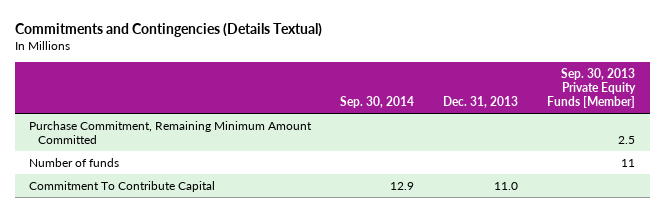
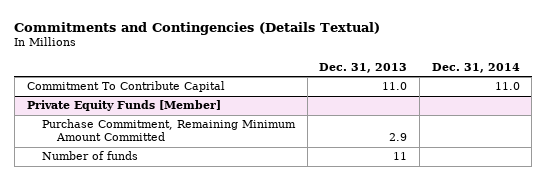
[340,96,415,109] Sep. 30, 2014 -> none
[547,68,637,109] Sep. 30, 2013 Private Equity Funds [Member] -> none
none -> [431,62,520,73] Dec. 31, 2014
[29,121,313,145] Purchase Commitment, Remaining Minimum Amount Committed -> none
[29,158,120,168] Number of funds -> none
none -> [26,100,221,112] Private Equity Funds [Member]
none -> [41,119,296,142] Purchase Commitment, Remaining Minimum Amount Committed
none -> [41,151,138,161] Number of funds

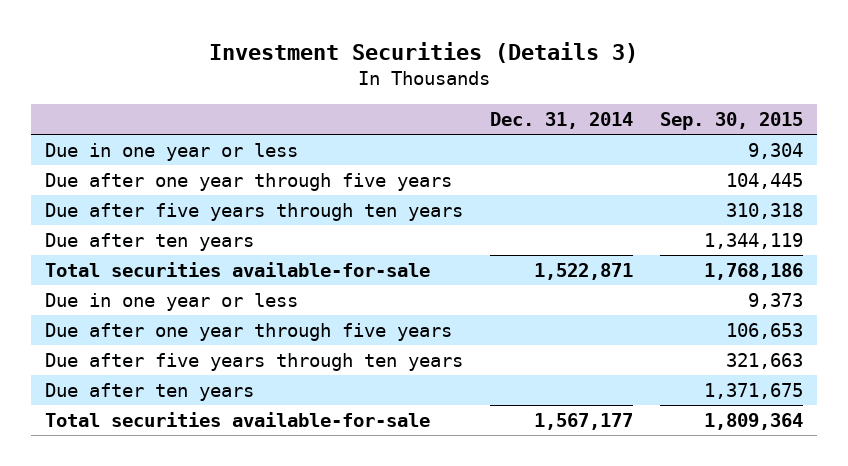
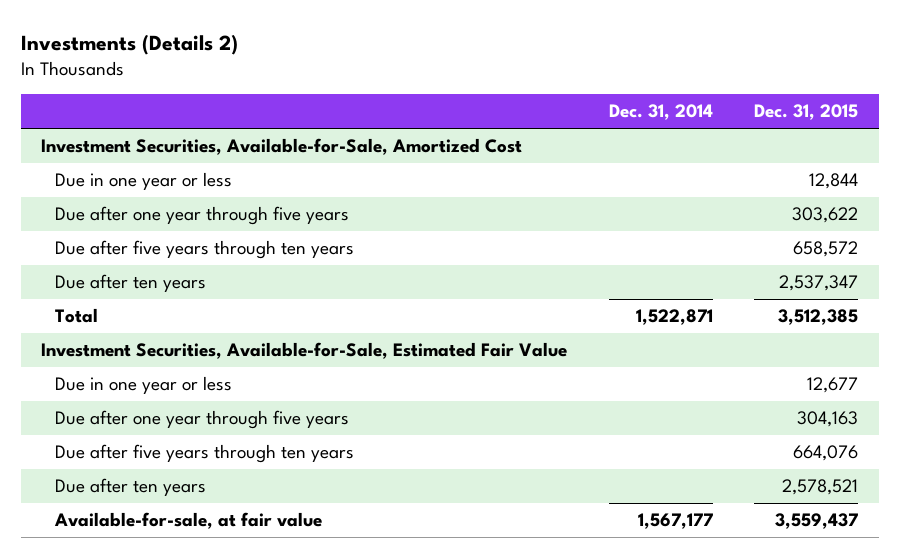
[209,42,639,64] Investment Securities (Details 3) -> [20,33,238,55] Investments (Details 2)
[660,111,804,130] Sep. 30, 2015 -> none
none -> [754,104,859,121] Dec. 31, 2015
none -> [41,138,523,156] Investment Securities, Available-for-Sale, Amortized Cost
[44,261,430,277] Total securities available-for-sale -> [54,308,98,324] Total
none -> [41,342,568,360] Investment Securities, Available-for-Sale, Estimated Fair Value
[44,411,430,427] Total securities available-for-sale -> [53,512,322,530] Available-for-sale, at fair value

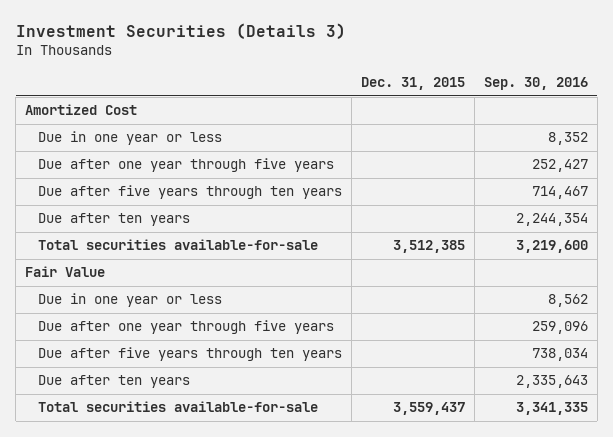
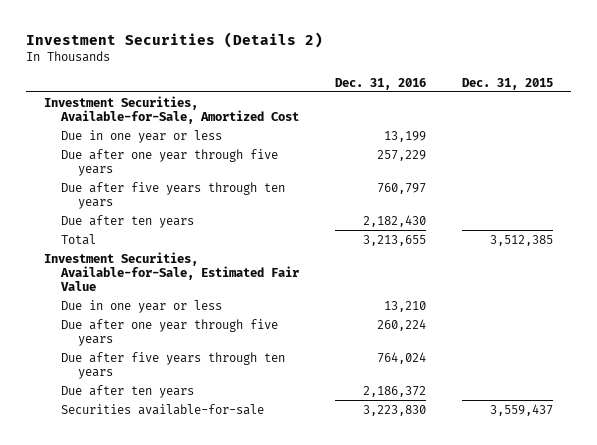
[15,22,346,39] Investment Securities (Details 3) -> [25,31,323,48] Investment Securities (Details 2)
[483,77,588,91] Sep. 30, 2016 -> none
none -> [334,77,426,90] Dec. 31, 2016
[25,104,138,116] Amortized Cost -> none
none -> [43,95,299,124] Investment Securities, Available-for-Sale, Amortized Cost
[25,266,106,278] Fair Value -> none
[38,239,319,251] Total securities available-for-sale -> [60,233,96,245] Total
none -> [43,251,299,292] Investment Securities, Available-for-Sale, Estimated Fair Value
[38,401,319,413] Total securities available-for-sale -> [60,403,264,415] Securities available-for-sale

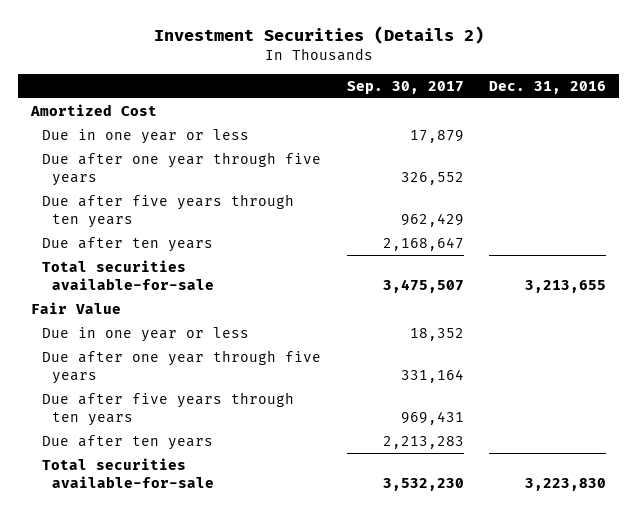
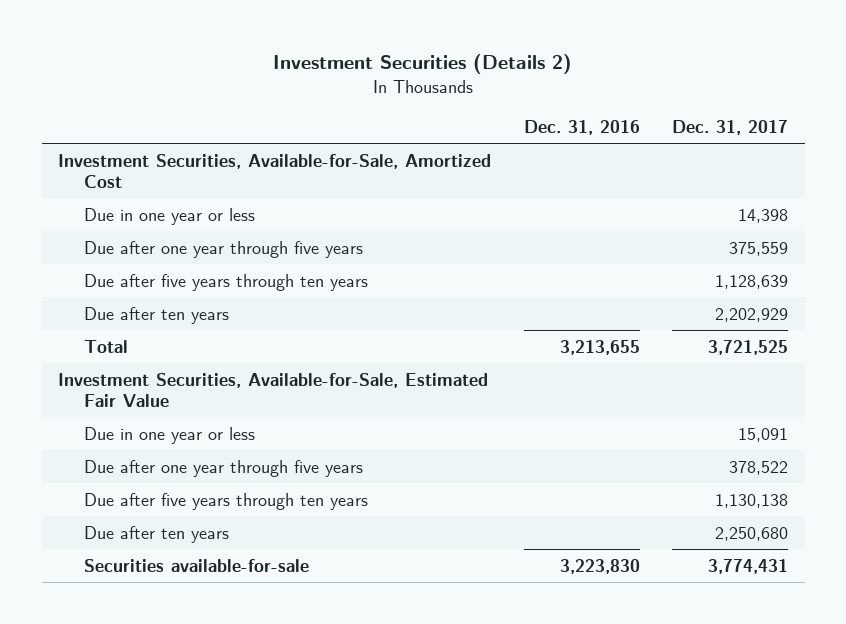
[346,80,464,94] Sep. 30, 2017 -> none
none -> [672,119,789,135] Dec. 31, 2017
[30,103,158,116] Amortized Cost -> none
none -> [57,153,491,188] Investment Securities, Available-for-Sale, Amortized Cost
[31,301,122,314] Fair Value -> none
[41,259,215,290] Total securities available-for-sale -> [83,339,128,353] Total
none -> [57,372,488,407] Investment Securities, Available-for-Sale, Estimated Fair Value
[41,457,215,488] Total securities available-for-sale -> [83,558,309,572] Securities available-for-sale

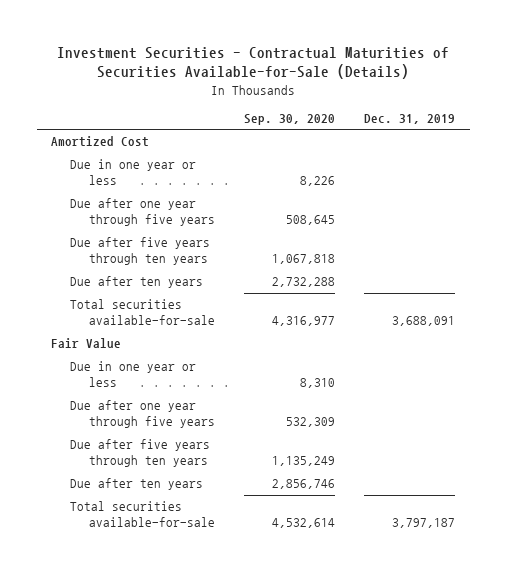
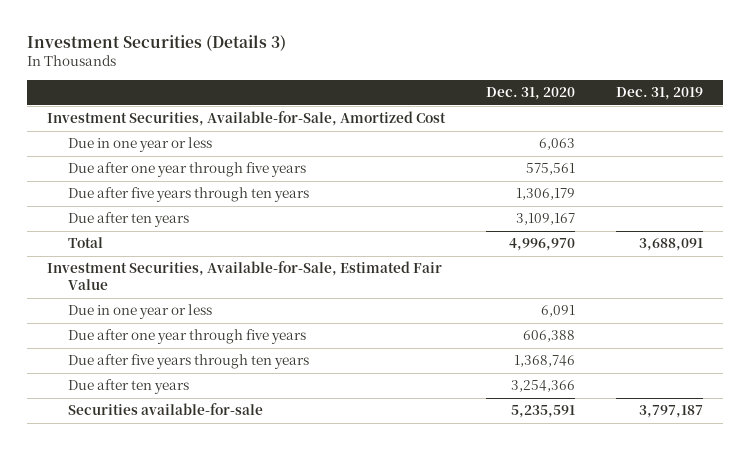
[57,46,450,80] Investment Securities - Contractual Maturities of Securities Available-for-Sale (Details) -> [26,34,286,51] Investment Securities (Details 3)
[244,113,336,125] Sep. 30, 2020 -> none
none -> [485,87,575,101] Dec. 31, 2020
[51,136,150,148] Amortized Cost -> [46,111,446,127] Investment Securities, Available-for-Sale, Amortized Cost
[51,338,122,349] Fair Value -> none
[70,299,216,326] Total securities available-for-sale -> [67,237,103,249] Total
none -> [46,261,442,291] Investment Securities, Available-for-Sale, Estimated Fair Value
[70,501,216,528] Total securities available-for-sale -> [67,403,263,416] Securities available-for-sale

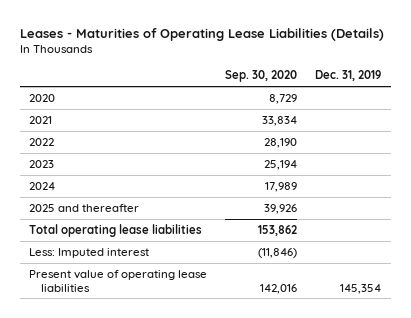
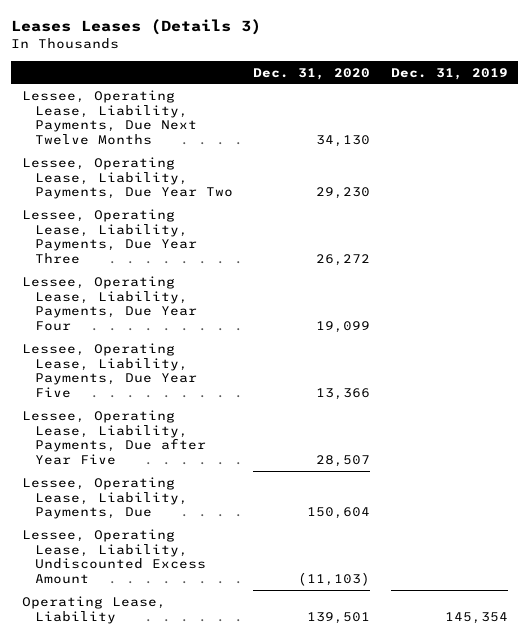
[20,27,385,41] Leases - Maturities of Operating Lease Liabilities (Details) -> [11,19,262,36] Leases Leases (Details 3)
[225,70,298,83] Sep. 30, 2020 -> none
none -> [253,67,371,80] Dec. 31, 2020
[29,93,56,102] 2020 -> [21,89,198,146] Lessee, Operating Lease, Liability, Payments, Due Next Twelve Months
[29,115,53,124] 2021 -> [21,156,234,200] Lessee, Operating Lease, Liability, Payments, Due Year Two
[29,137,55,146] 2022 -> [21,208,198,265] Lessee, Operating Lease, Liability, Payments, Due Year Three
[29,159,55,168] 2023 -> [21,275,198,332] Lessee, Operating Lease, Liability, Payments, Due Year Four
[29,181,56,190] 2024 -> [21,342,198,399] Lessee, Operating Lease, Liability, Payments, Due Year Five
[29,203,140,212] 2025 and thereafter -> [21,409,207,466] Lessee, Operating Lease, Liability, Payments, Due after Year Five
[29,223,203,237] Total operating lease liabilities -> [21,476,189,520] Lessee, Operating Lease, Liability, Payments, Due
[29,247,150,258] Less: Imputed interest -> [21,528,207,585] Lessee, Operating Lease, Liability, Undiscounted Excess Amount
[29,269,208,292] Present value of operating lease liabilities -> [21,595,166,624] Operating Lease, Liability

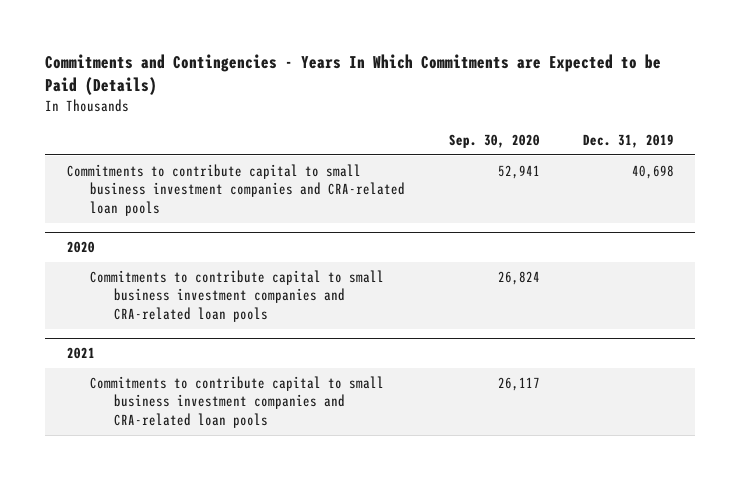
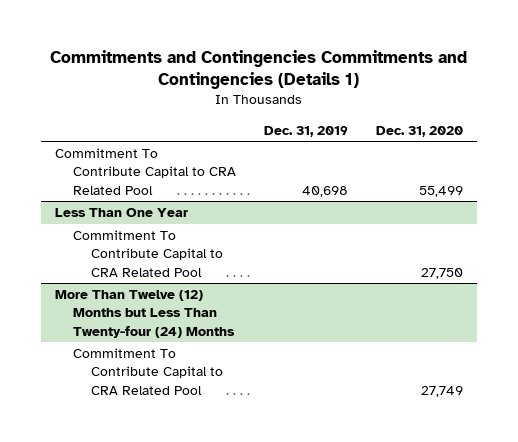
[45,54,662,95] Commitments and Contingencies - Years In Which Commitments are Expected to be Paid (Details) -> [50,50,468,90] Commitments and Contingencies Commitments and Contingencies (Details 1)
[448,134,540,149] Sep. 30, 2020 -> none
none -> [375,125,463,137] Dec. 31, 2020
[67,163,406,217] Commitments to contribute capital to small business investment companies and CRA-related loan pools -> [55,148,236,195] Commitment To Contribute Capital to CRA Related Pool
[67,241,96,254] 2020 -> [55,208,189,218] Less Than One Year
[90,269,385,323] Commitments to contribute capital to small business investment companies and CRA-related loan pools -> [72,230,223,277] Commitment To Contribute Capital to CRA Related Pool
[67,347,96,360] 2021 -> [55,290,235,338] More Than Twelve (12) Months but Less Than Twenty-four (24) Months
[90,375,385,429] Commitments to contribute capital to small business investment companies and CRA-related loan pools -> [72,348,223,395] Commitment To Contribute Capital to CRA Related Pool

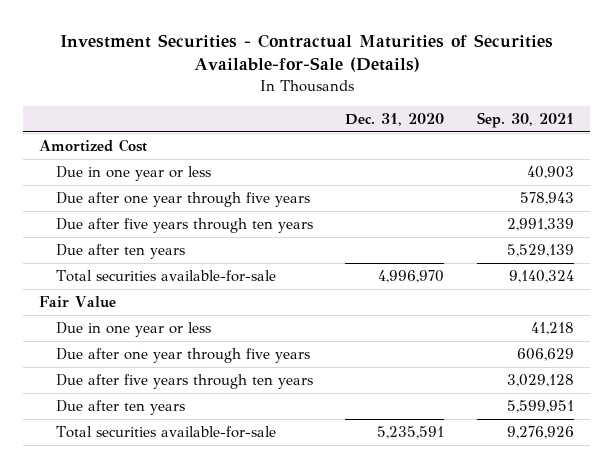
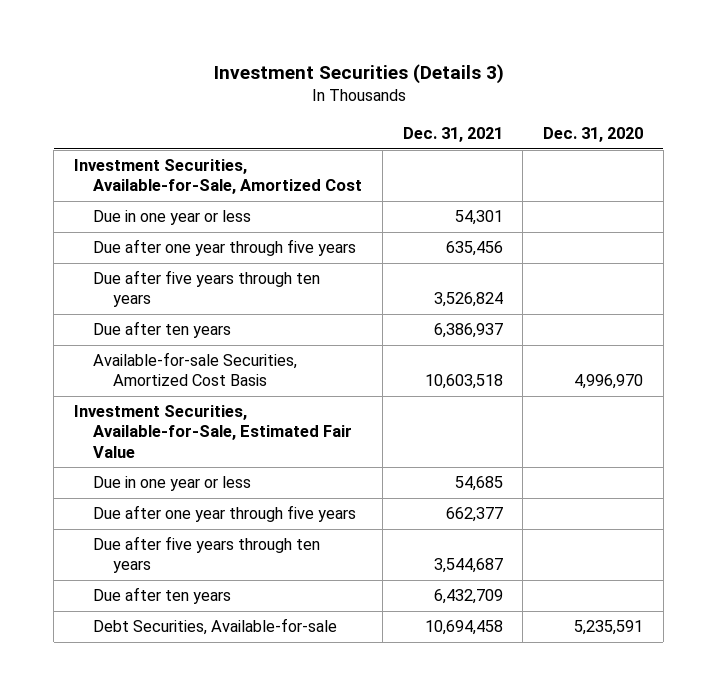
[59,33,553,73] Investment Securities - Contractual Maturities of Securities Available-for-Sale (Details) -> [213,64,504,85] Investment Securities (Details 3)
[476,112,574,129] Sep. 30, 2021 -> none
none -> [402,126,503,142] Dec. 31, 2021
[39,139,148,153] Amortized Cost -> [73,159,363,195] Investment Securities, Available-for-Sale, Amortized Cost
[39,296,117,309] Fair Value -> none
[55,270,276,283] Total securities available-for-sale -> [93,352,298,387] Available-for-sale Securities, Amortized Cost Basis
none -> [73,405,353,458] Investment Securities, Available-for-Sale, Estimated Fair Value
[55,426,276,439] Total securities available-for-sale -> [93,618,338,636] Debt Securities, Available-for-sale

